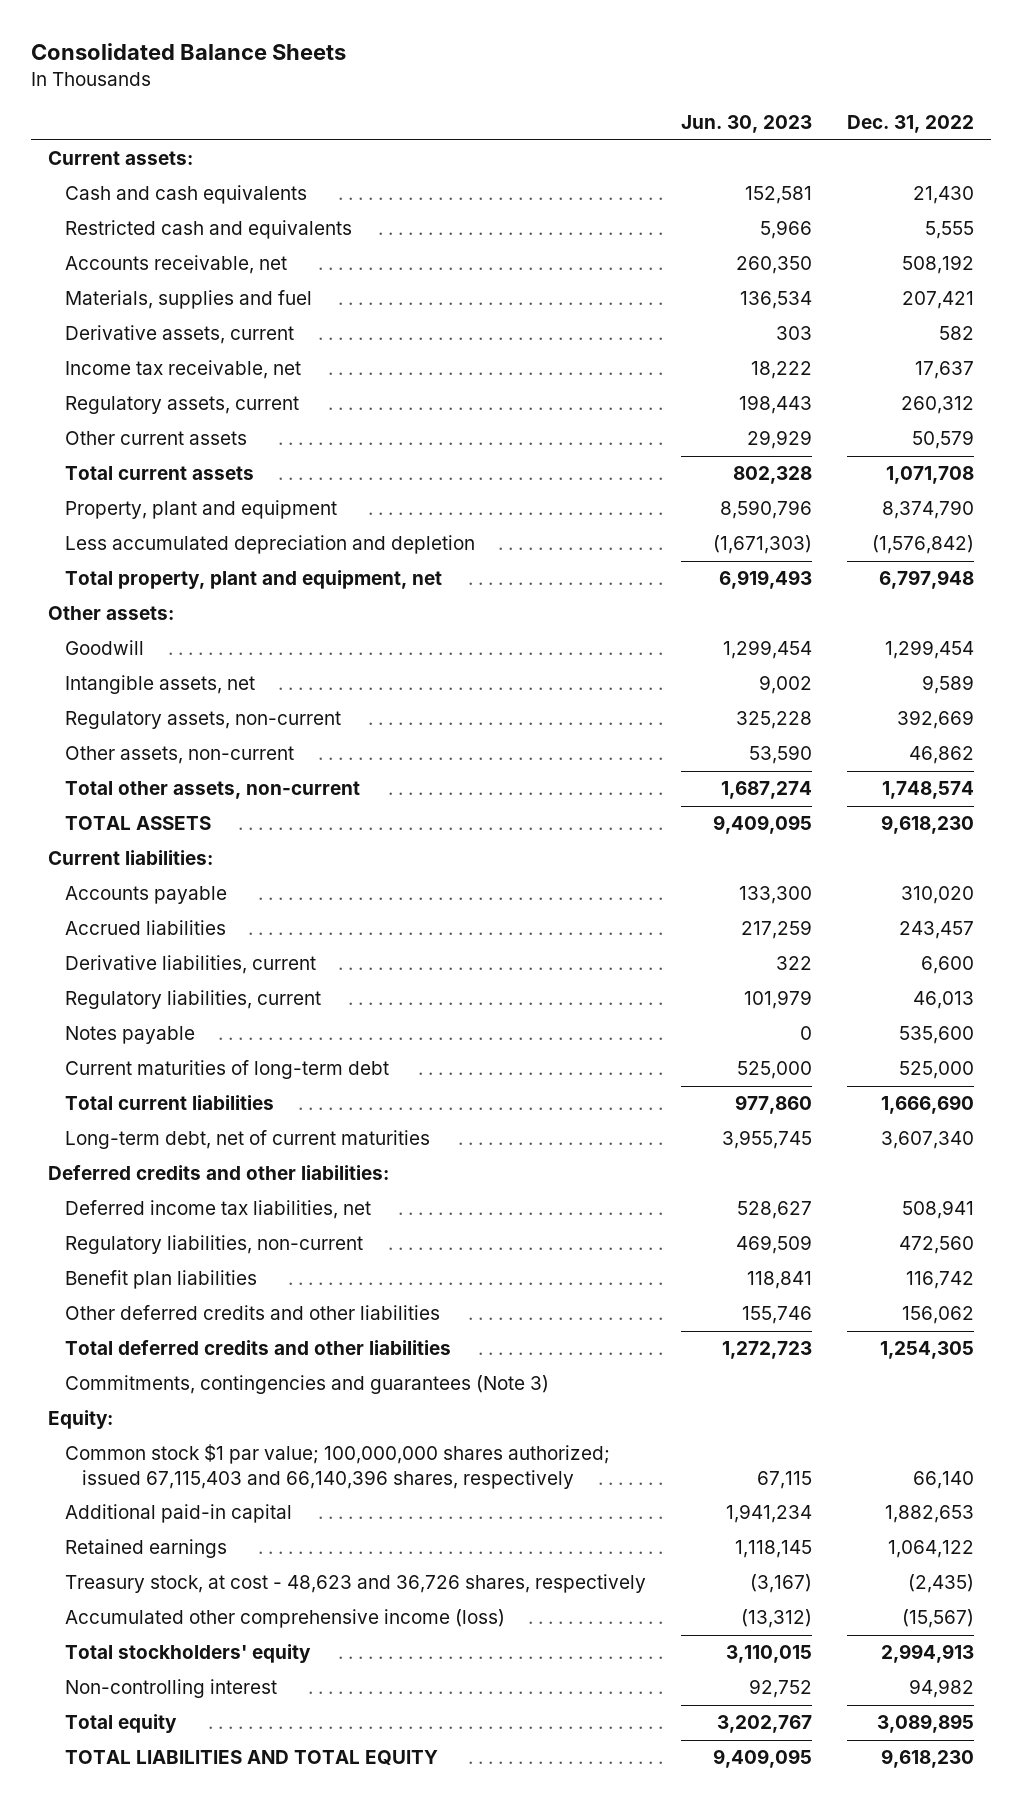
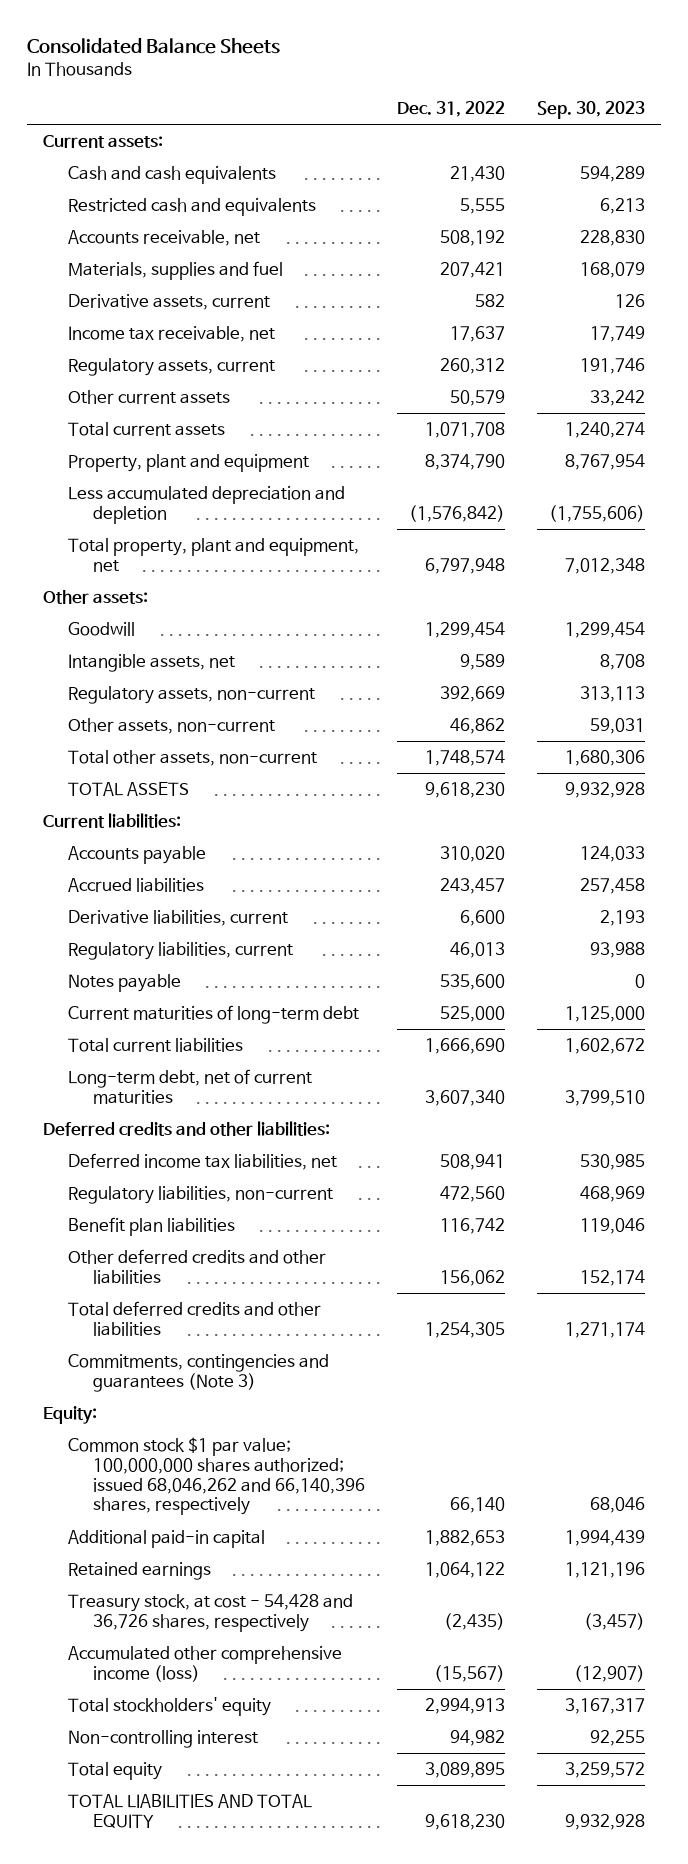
[680,115,812,134] Jun. 30, 2023 -> none
none -> [536,100,645,119] Sep. 30, 2023
[64,1444,610,1489] Common stock $1 par value; 100,000,000 shares authorized; issued 67,115,403 and 66,140,396 shares, respectively -> [67,1437,365,1516] Common stock $1 par value; 100,000,000 shares authorized; issued 68,046,262 and 66,140,396 shares, respectively
[64,1574,646,1594] Treasury stock, at cost - 48,623 and 36,726 shares, respectively -> [67,1594,353,1632] Treasury stock, at cost - 54,428 and 36,726 shares, respectively

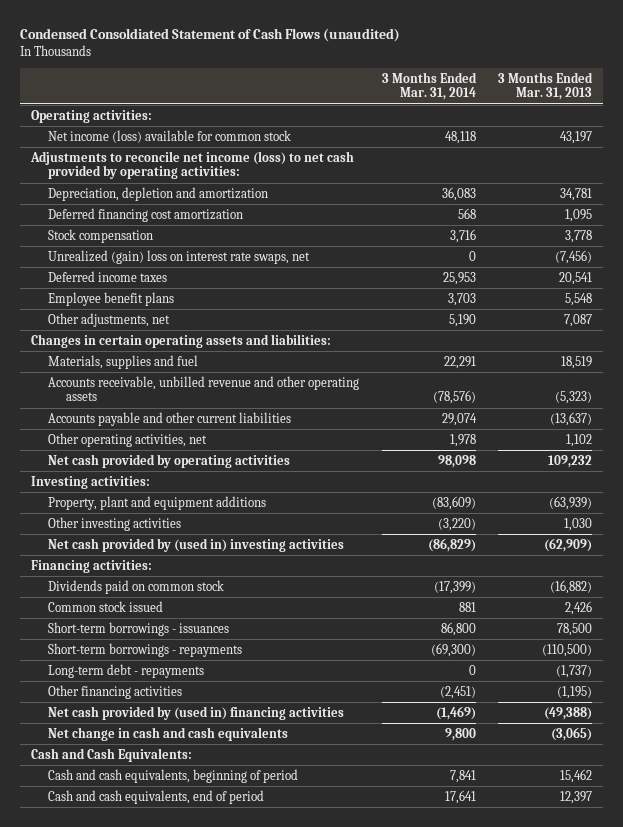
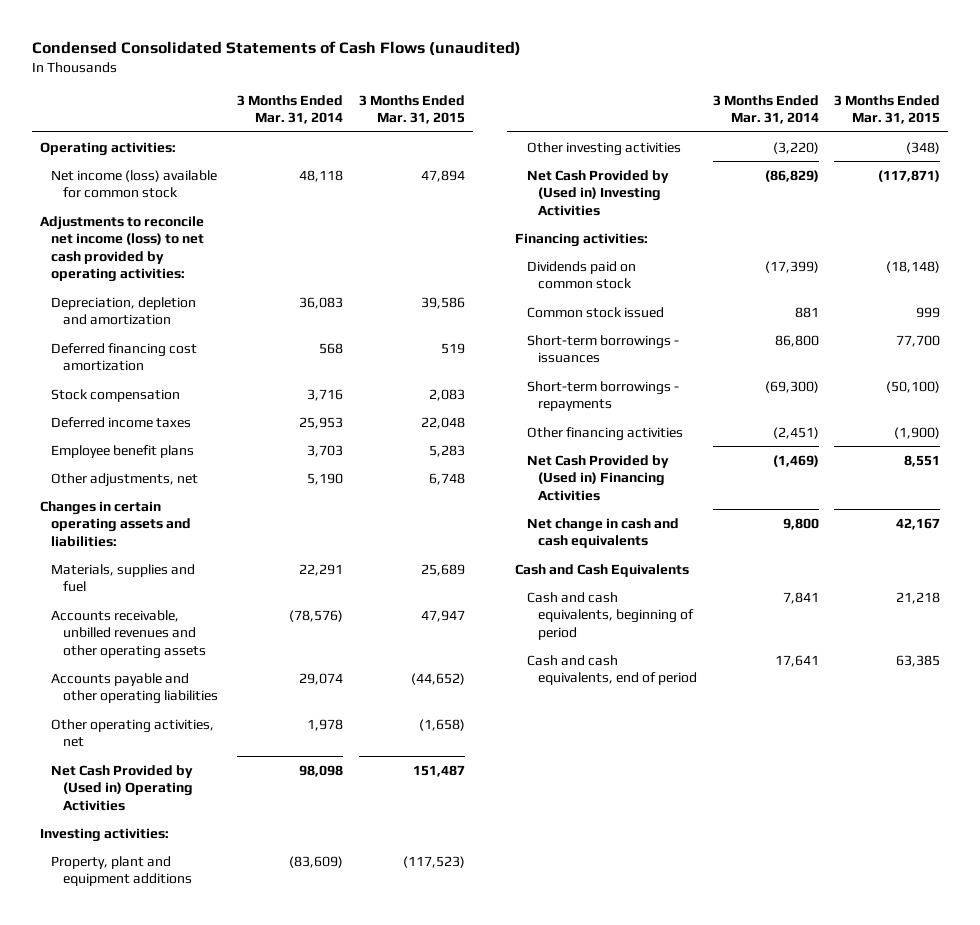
[19,27,400,42] Condensed Consoldiated Statement of Cash Flows (unaudited) -> [32,41,522,57] Condensed Consolidated Statements of Cash Flows (unaudited)
[498,71,594,101] 3 Months Ended Mar. 31, 2013 -> none
none -> [358,94,465,125] 3 Months Ended Mar. 31, 2015
[48,249,311,264] Unrealized (gain) loss on interest rate swaps, net -> none
[48,375,360,402] Accounts receivable, unbilled revenue and other operating assets -> [51,609,206,659] Accounts receivable, unbilled revenues and other operating assets
[48,411,292,426] Accounts payable and other current liabilities -> [51,672,218,705] Accounts payable and other operating liabilities
[48,453,291,468] Net cash provided by operating activities -> [51,764,194,811] Net Cash Provided by (Used in) Operating Activities
[48,537,345,552] Net cash provided by (used in) investing activities -> [526,169,669,216] Net Cash Provided by (Used in) Investing Activities
[48,663,205,678] Long-term debt - repayments -> none
[48,705,345,720] Net cash provided by (used in) financing activities -> [526,454,669,501] Net Cash Provided by (Used in) Financing Activities
[31,747,193,762] Cash and Cash Equivalents: -> [515,563,690,577] Cash and Cash Equivalents

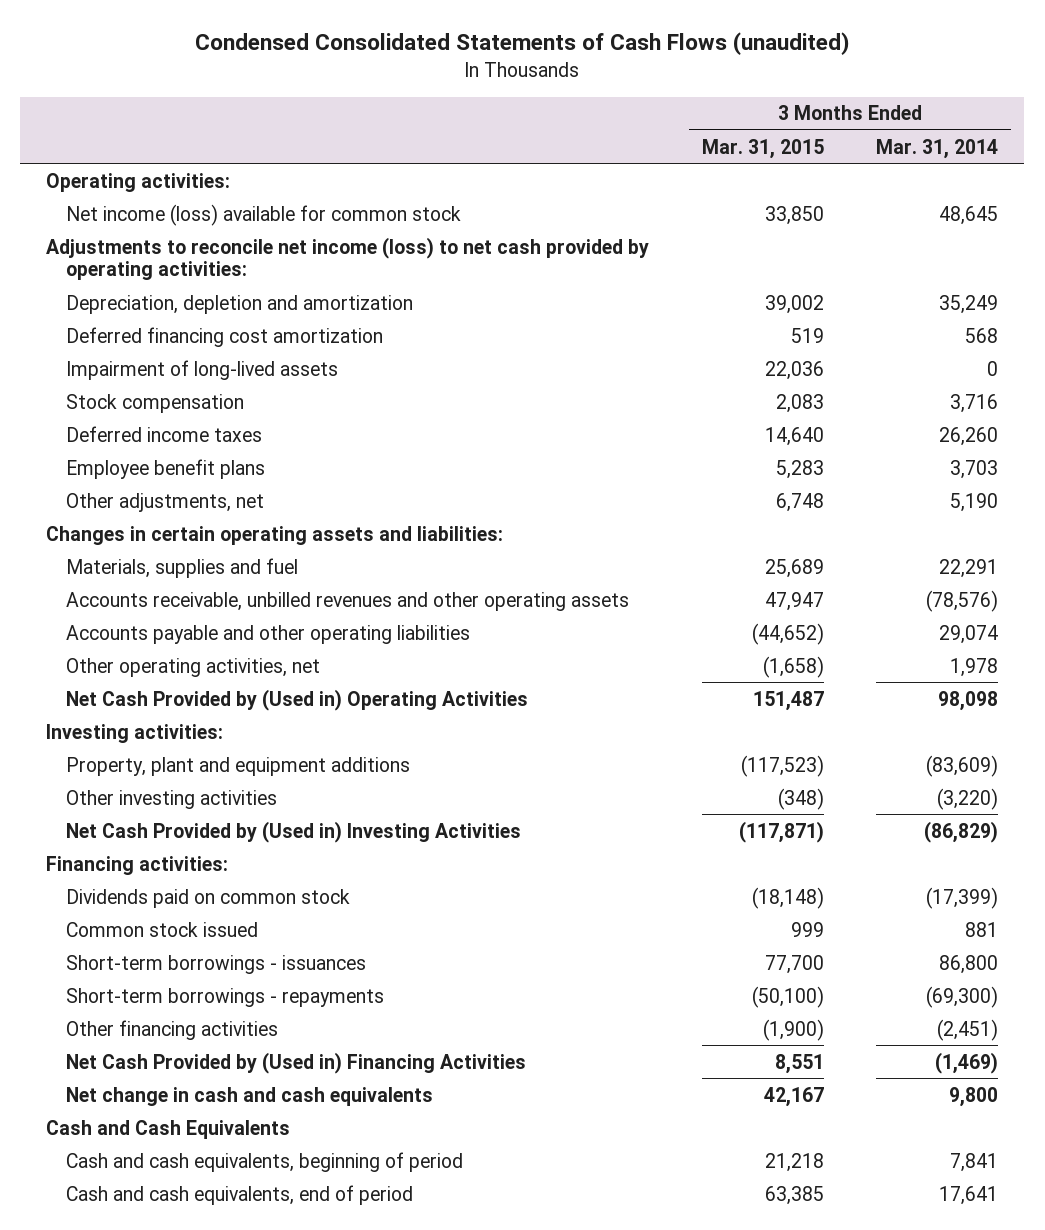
[299,169,344,182] 48,118 -> [939,205,999,225] 48,645
[420,169,465,182] 47,894 -> [764,205,824,225] 33,850
[299,296,344,309] 36,083 -> [939,294,999,314] 35,249
[420,296,465,309] 39,586 -> [764,294,824,314] 39,002
none -> [65,359,338,380] Impairment of long-lived assets
[299,416,344,429] 25,953 -> [939,426,999,446] 26,260
[420,416,465,429] 22,048 -> [764,426,824,446] 14,640

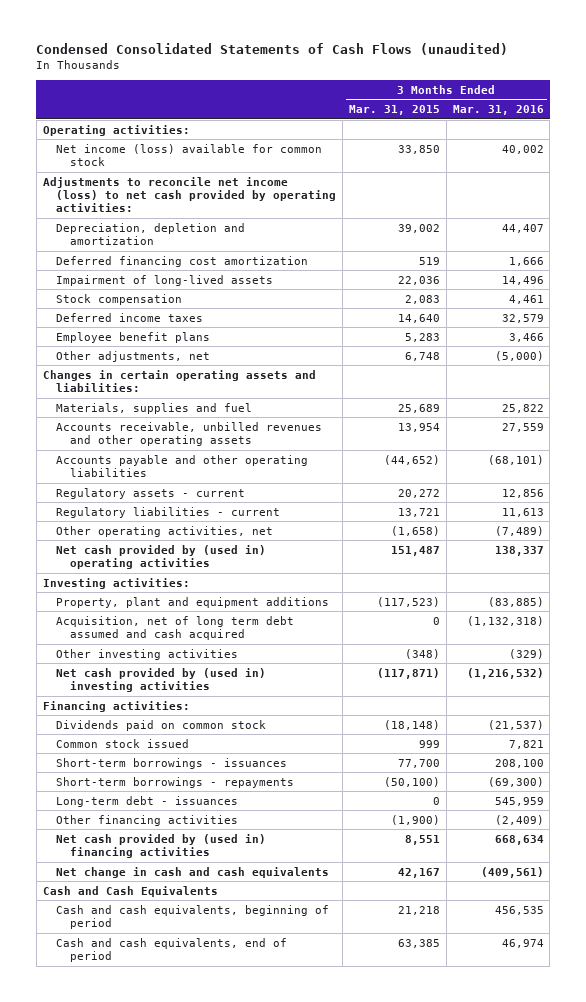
[876,138,999,159] Mar. 31, 2014 -> none
none -> [452,105,544,116] Mar. 31, 2016
[764,591,824,611] 47,947 -> [398,422,441,432] 13,954
none -> [56,487,246,499] Regulatory assets - current
none -> [56,506,281,518] Regulatory liabilities - current
[65,688,528,711] Net Cash Provided by (Used in) Operating Activities -> [56,544,267,570] Net cash provided by (used in) operating activities
none -> [56,615,295,641] Acquisition, net of long term debt assumed and cash acquired
[65,820,521,843] Net Cash Provided by (Used in) Investing Activities -> [56,667,267,693] Net cash provided by (used in) investing activities
none -> [56,795,239,807] Long-term debt - issuances
[65,1051,526,1074] Net Cash Provided by (Used in) Financing Activities -> [56,833,267,859] Net cash provided by (used in) financing activities

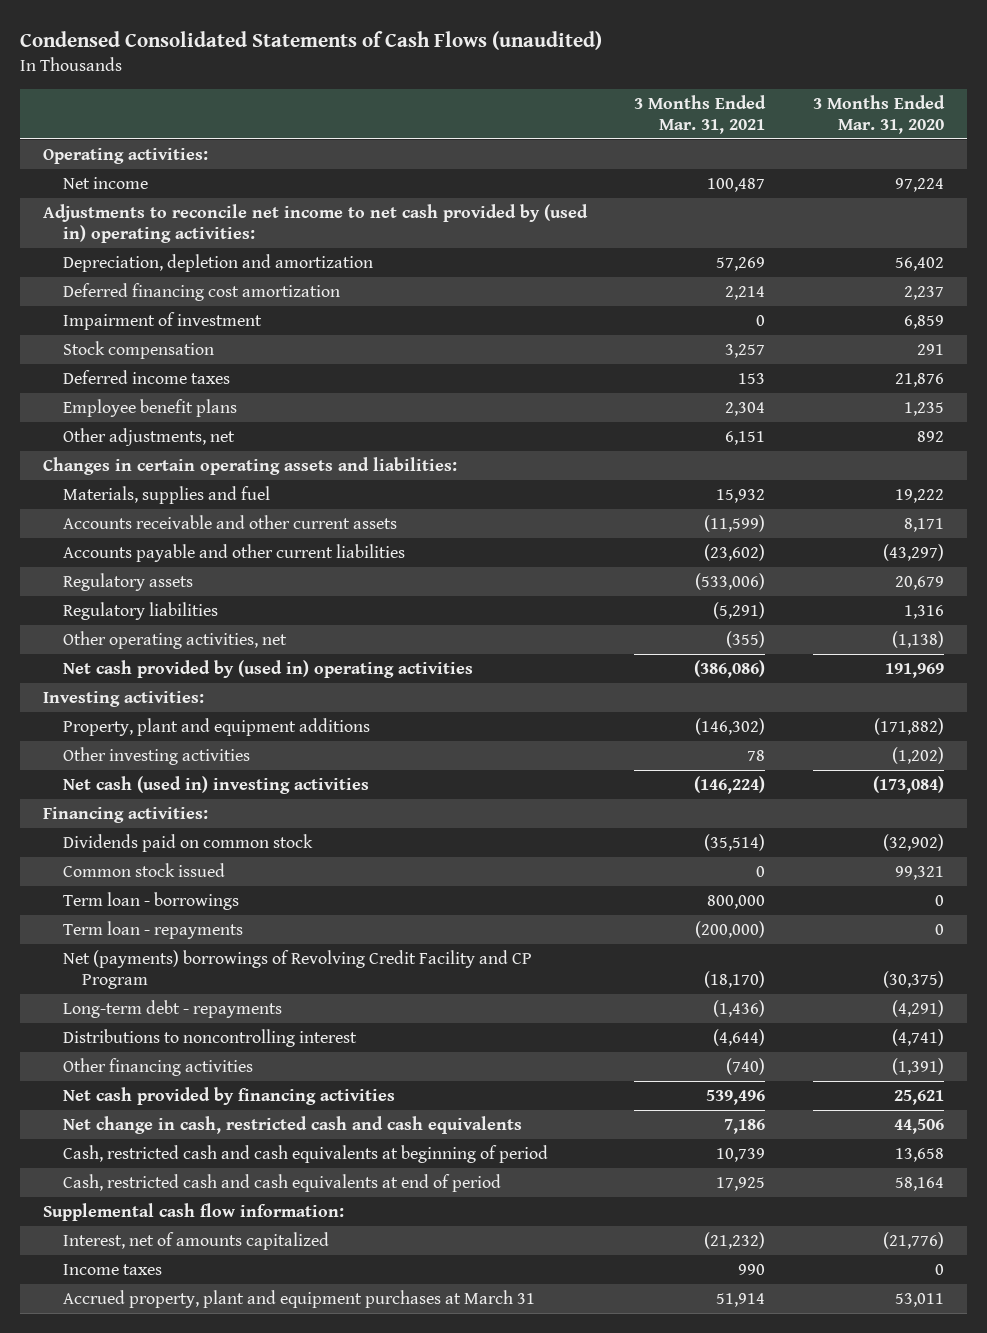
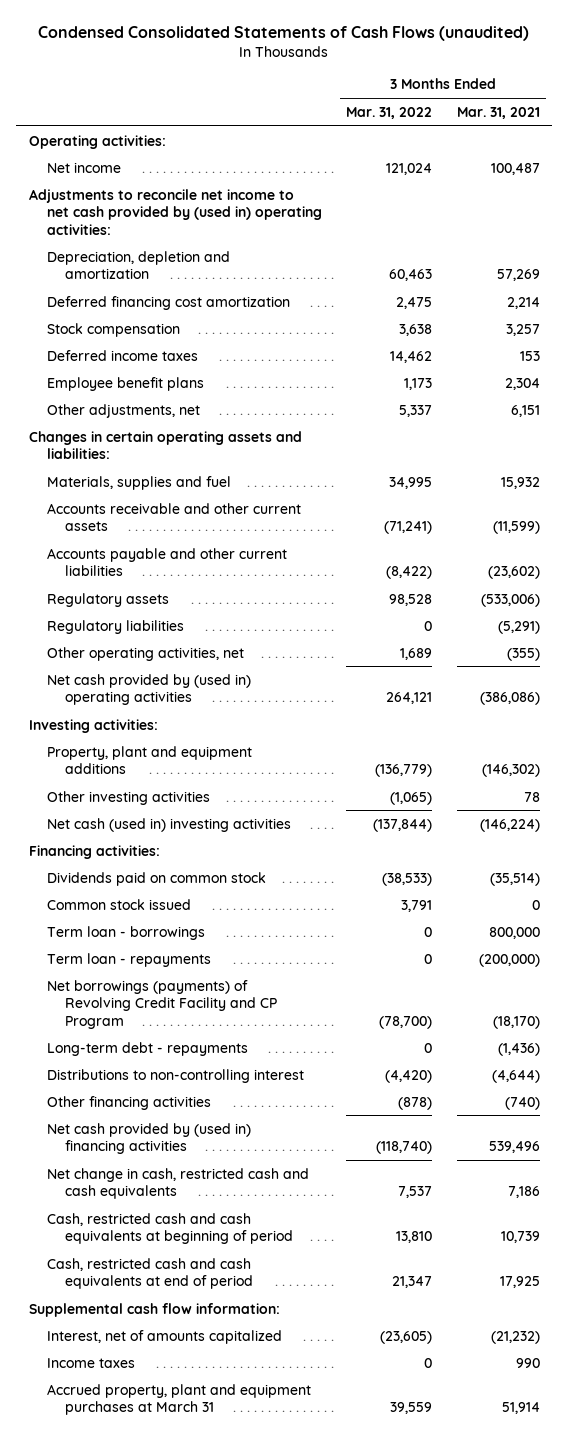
[812,94,945,135] 3 Months Ended Mar. 31, 2020 -> none
none -> [346,106,433,119] Mar. 31, 2022
[62,311,262,330] Impairment of investment -> none
[62,949,532,990] Net (payments) borrowings of Revolving Credit Facility and CP Program -> [46,979,278,1029] Net borrowings (payments) of Revolving Credit Facility and CP Program
[62,1028,357,1047] Distributions to noncontrolling interest -> [46,1068,304,1083] Distributions to non-controlling interest
[62,1086,395,1105] Net cash provided by financing activities -> [46,1122,251,1155] Net cash provided by (used in) financing activities

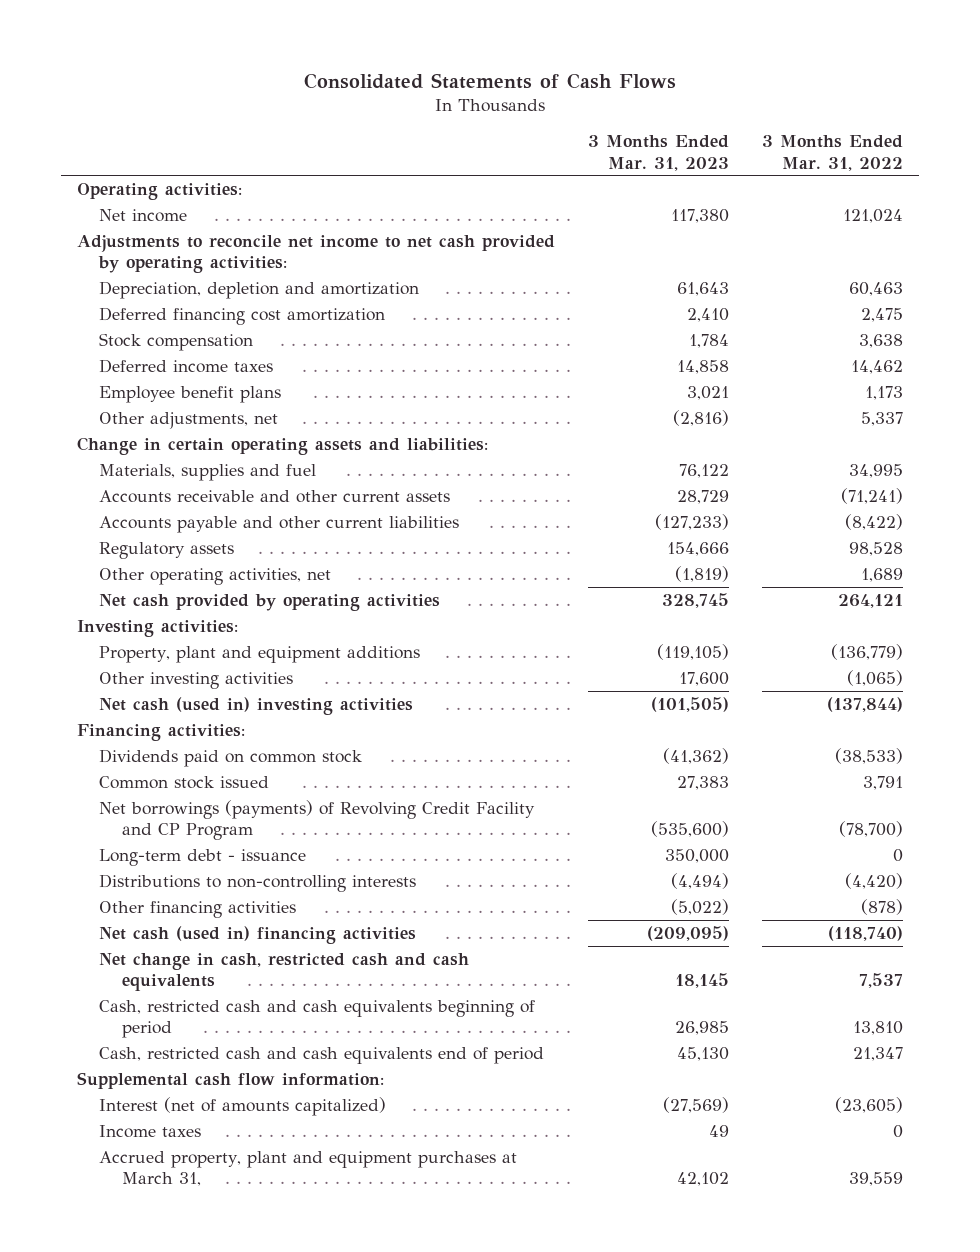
[38,25,530,41] Condensed Consolidated Statements of Cash Flows (unaudited) -> [303,72,676,89] Consolidated Statements of Cash Flows
[456,106,540,119] Mar. 31, 2021 -> none
none -> [587,135,729,171] 3 Months Ended Mar. 31, 2023
[28,188,322,235] Adjustments to reconcile net income to net cash provided by (used in) operating activities: -> [77,234,556,273] Adjustments to reconcile net income to net cash provided by operating activities:
[28,430,302,460] Changes in certain operating assets and liabilities: -> [77,436,489,455] Change in certain operating assets and liabilities:
[46,619,184,634] Regulatory liabilities -> none
[46,673,251,706] Net cash provided by (used in) operating activities -> [99,593,441,611] Net cash provided by operating activities
[46,925,205,940] Term loan - borrowings -> none
[46,952,211,967] Term loan - repayments -> none
[46,1041,248,1056] Long-term debt - repayments -> [99,848,307,866] Long-term debt - issuance
[46,1068,304,1083] Distributions to non-controlling interest -> [99,873,417,892] Distributions to non-controlling interests
[46,1122,251,1155] Net cash provided by (used in) financing activities -> [99,925,417,944] Net cash (used in) financing activities
[46,1212,294,1245] Cash, restricted cash and cash equivalents at beginning of period -> [99,999,536,1038] Cash, restricted cash and cash equivalents beginning of period
[46,1257,254,1290] Cash, restricted cash and cash equivalents at end of period -> [99,1046,545,1064] Cash, restricted cash and cash equivalents end of period
[46,1329,282,1344] Interest, net of amounts capitalized -> [99,1096,387,1116] Interest (net of amounts capitalized)
[46,1383,311,1416] Accrued property, plant and equipment purchases at March 31 -> [99,1150,518,1186] Accrued property, plant and equipment purchases at March 31,

